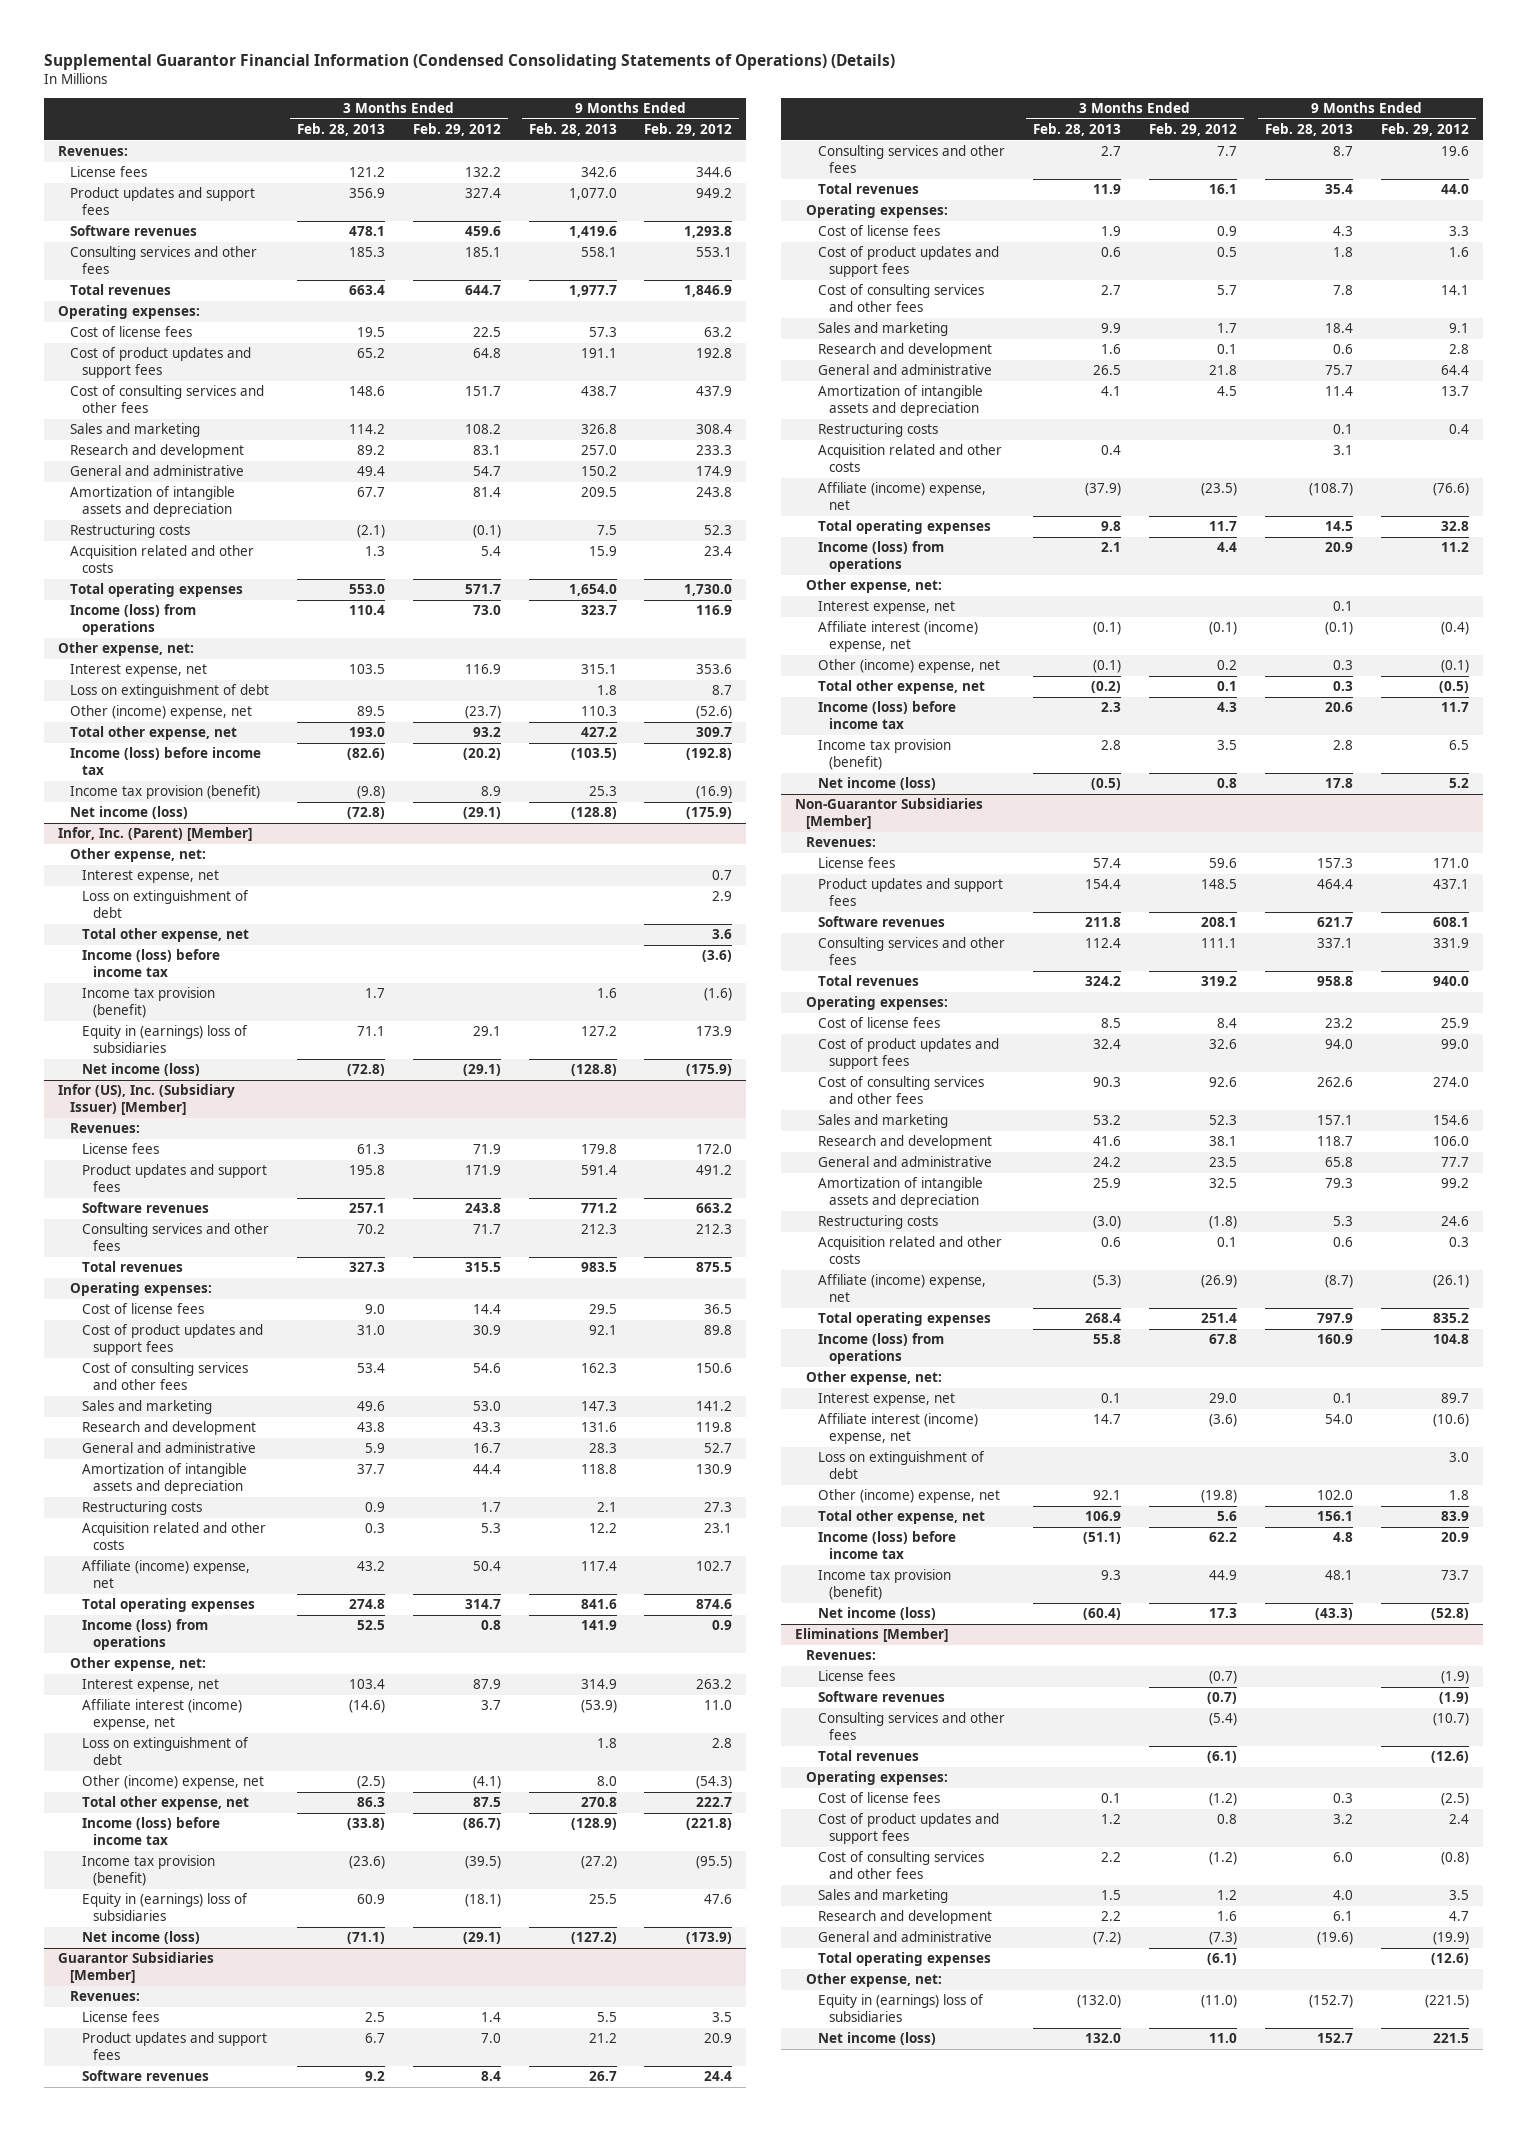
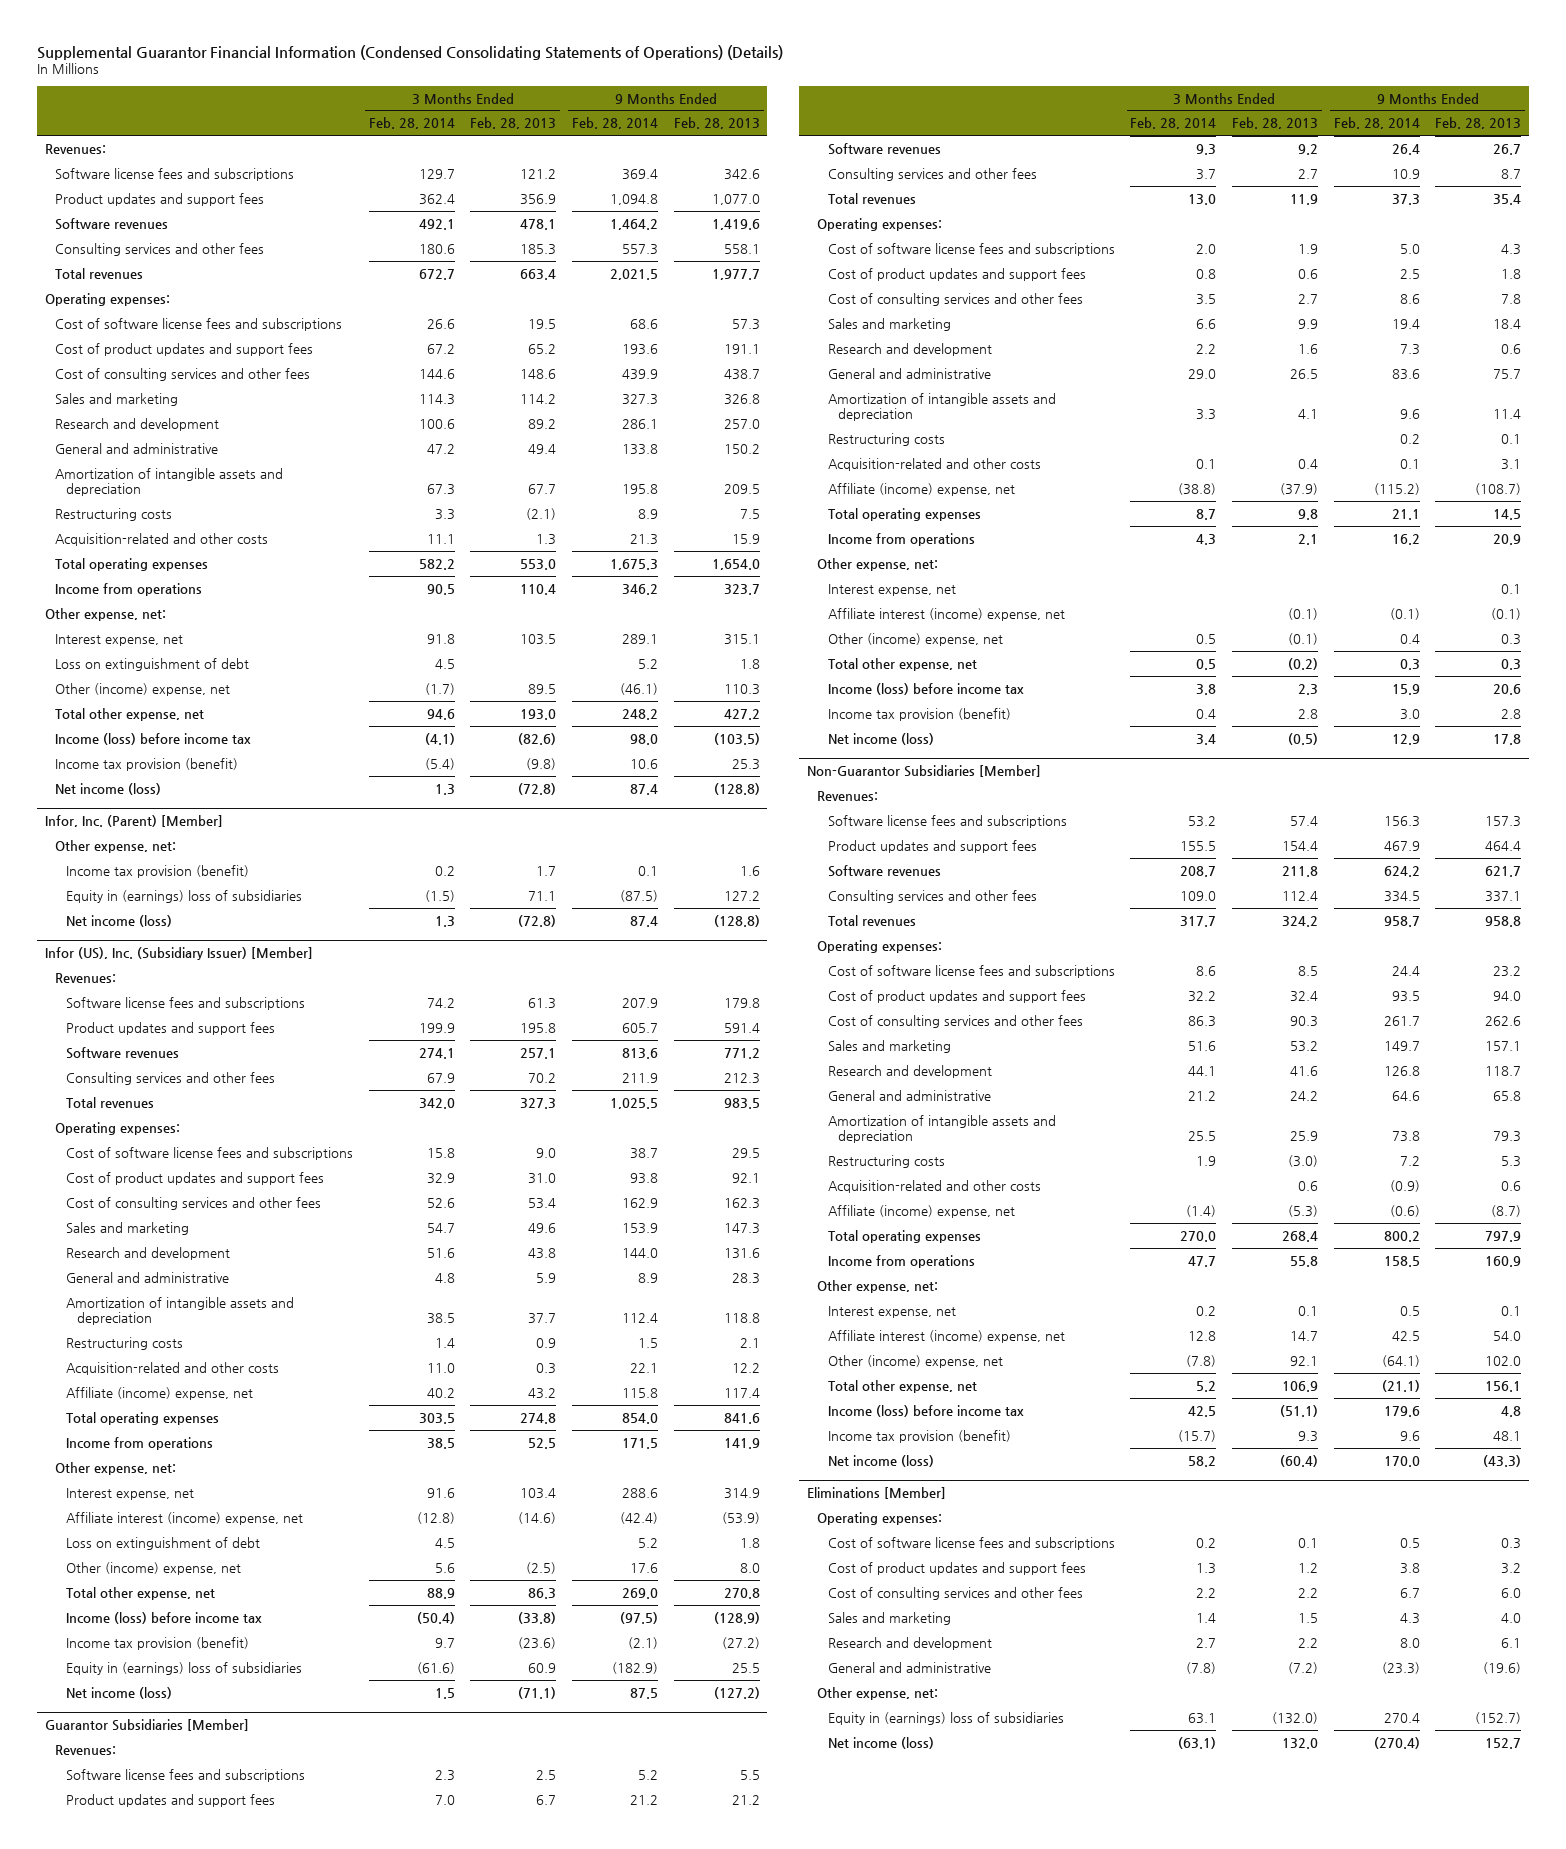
[412,123,501,137] Feb. 29, 2012 -> none
[644,123,733,137] Feb. 29, 2012 -> none
none -> [368,117,455,130] Feb. 28, 2014
none -> [571,117,658,130] Feb. 28, 2014
[69,166,147,178] License fees -> [55,167,295,181] Software license fees and subscriptions
[69,326,192,338] Cost of license fees -> [55,317,343,331] Cost of software license fees and subscriptions
[69,545,254,574] Acquisition related and other costs -> [55,532,269,546] Acquisition-related and other costs
[69,604,196,636] Income (loss) from operations -> [55,582,203,596] Income from operations
[81,870,219,884] Interest expense, net -> none
[81,890,249,919] Loss on extinguishment of debt -> none
[81,928,249,943] Total other expense, net -> none
[81,949,220,978] Income (loss) before income tax -> none
[81,1143,159,1155] License fees -> [66,996,306,1010] Software license fees and subscriptions
[81,1303,204,1315] Cost of license fees -> [66,1146,354,1160] Cost of software license fees and subscriptions
[81,1522,266,1551] Acquisition related and other costs -> [66,1361,280,1375] Acquisition-related and other costs
[81,1619,208,1651] Income (loss) from operations -> [66,1436,214,1450] Income from operations
[81,2011,159,2023] License fees -> [66,1768,306,1782] Software license fees and subscriptions
[817,225,940,237] Cost of license fees -> [827,242,1115,256] Cost of software license fees and subscriptions
[817,444,1002,473] Acquisition related and other costs -> [827,457,1041,471] Acquisition-related and other costs
[817,541,944,573] Income (loss) from operations -> [827,532,975,546] Income from operations
[817,857,895,869] License fees -> [827,814,1067,828] Software license fees and subscriptions
[817,1017,940,1029] Cost of license fees -> [827,964,1115,978] Cost of software license fees and subscriptions
[817,1236,1002,1265] Acquisition related and other costs -> [827,1179,1041,1193] Acquisition-related and other costs
[817,1333,944,1365] Income (loss) from operations -> [827,1254,975,1268] Income from operations
[817,1451,985,1480] Loss on extinguishment of debt -> none
[806,1650,877,1661] Revenues: -> none
[817,1670,895,1682] License fees -> none
[817,1691,945,1703] Software revenues -> none
[817,1712,1005,1741] Consulting services and other fees -> none
[817,1750,919,1762] Total revenues -> none
[817,1792,940,1804] Cost of license fees -> [827,1536,1115,1550] Cost of software license fees and subscriptions
[817,1952,991,1967] Total operating expenses -> none

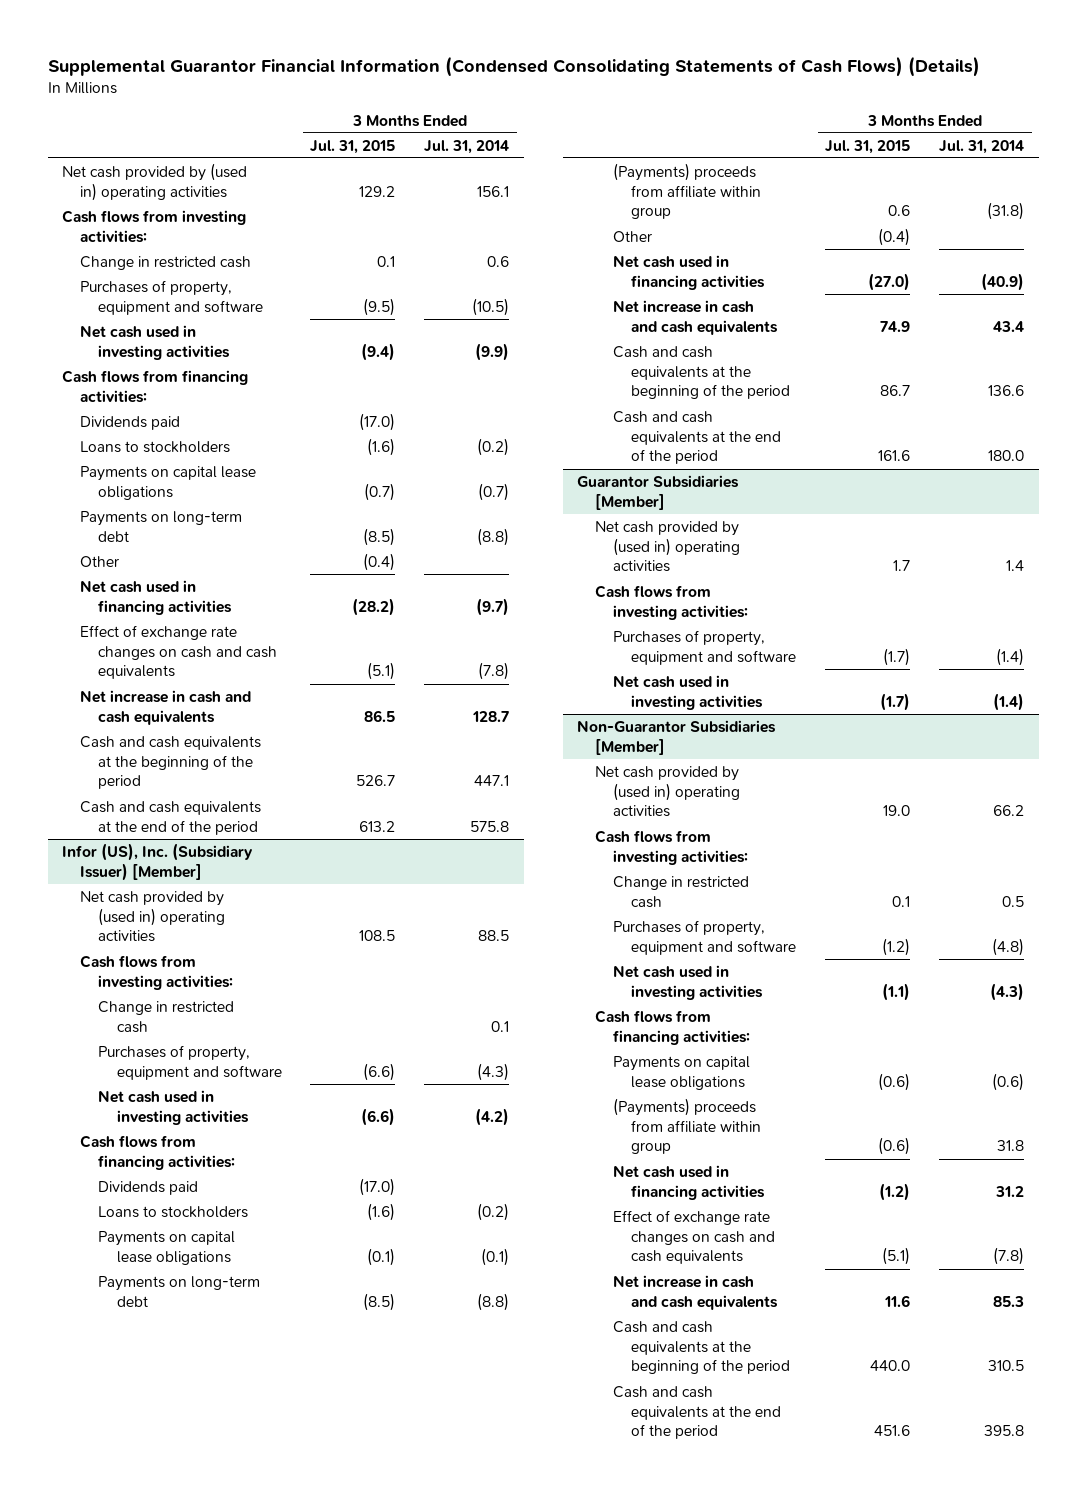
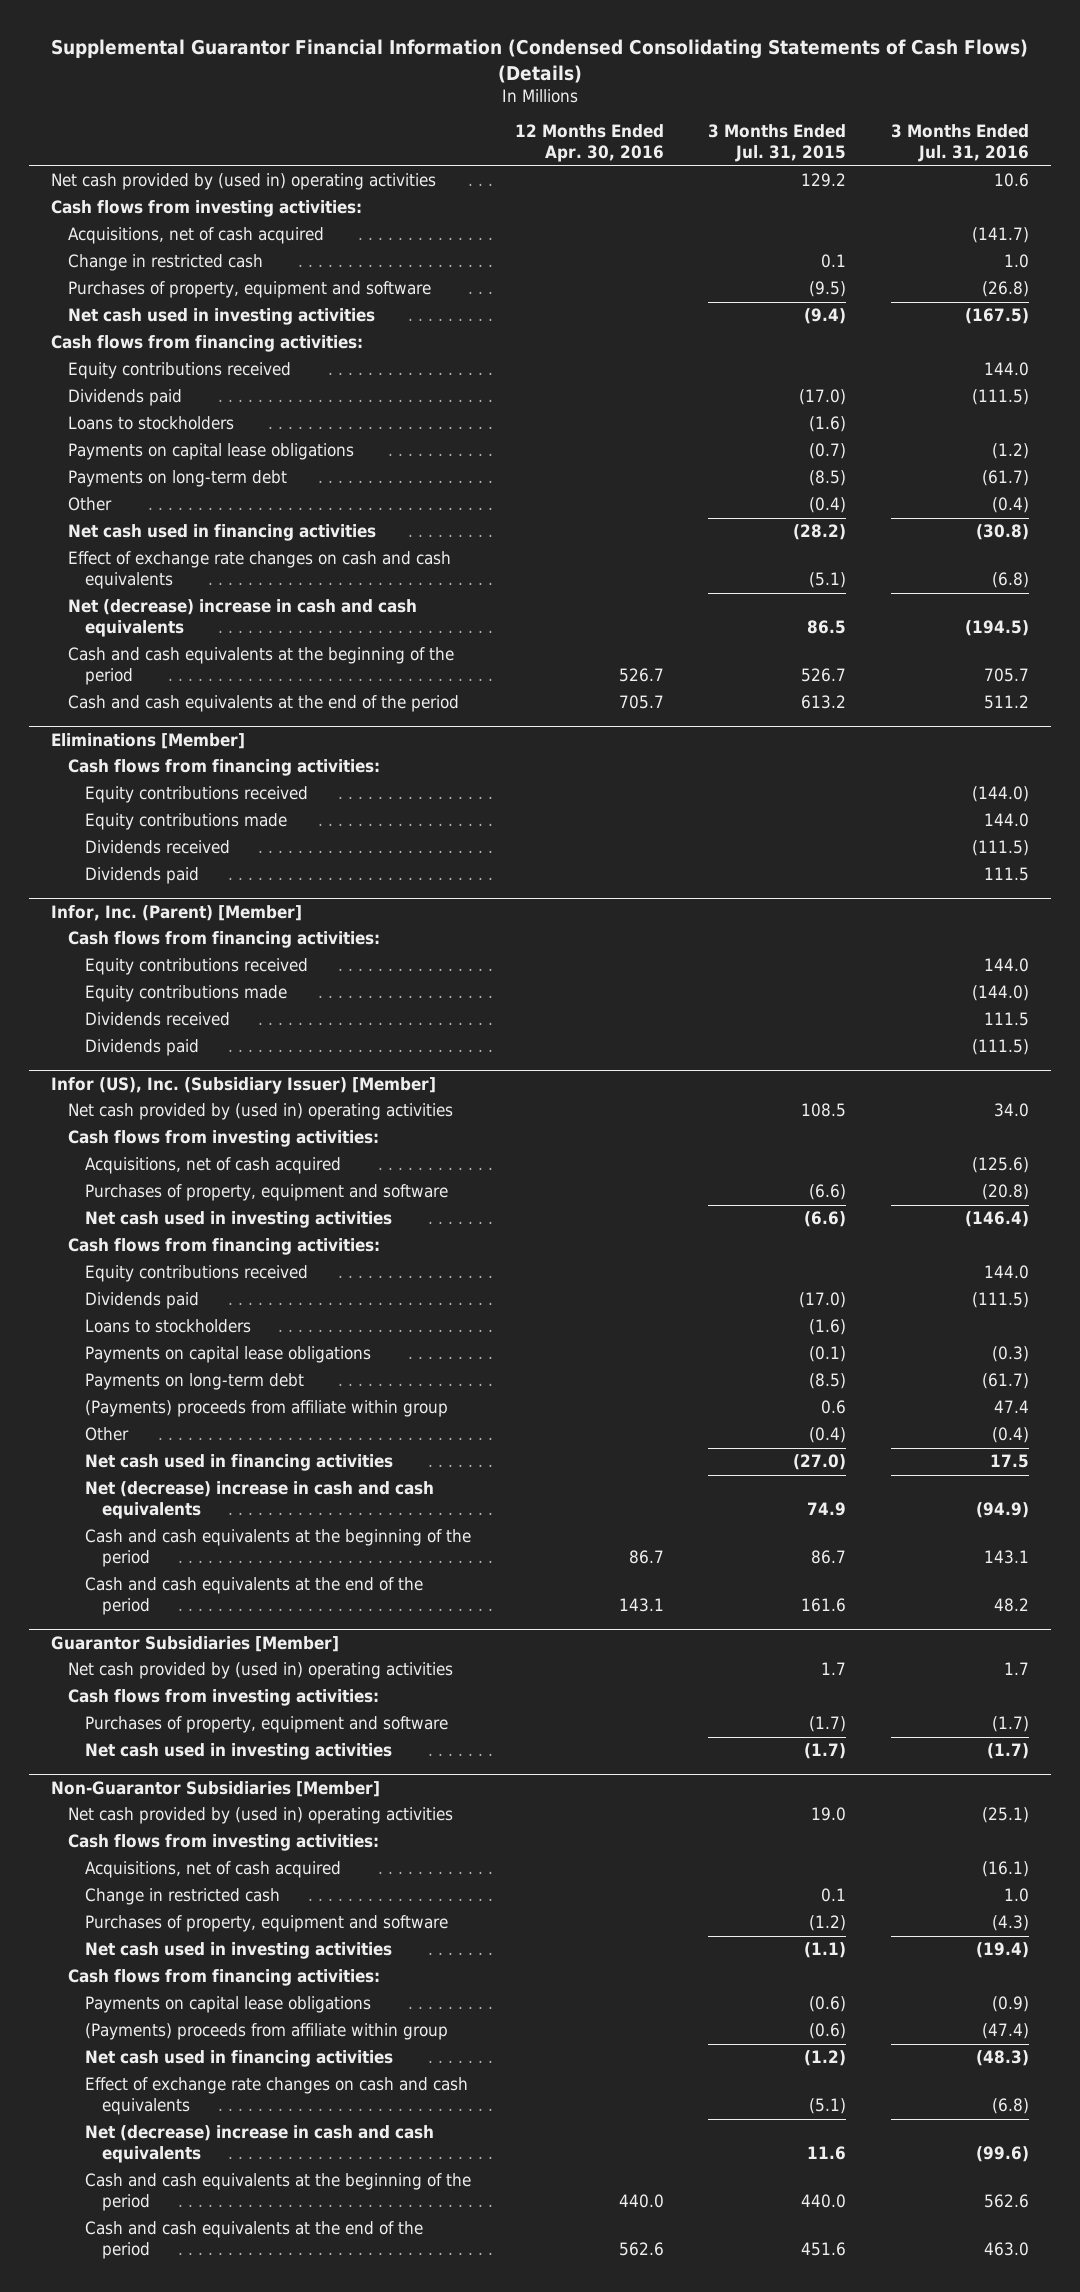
[424,139,510,154] Jul. 31, 2014 -> none
none -> [515,124,665,163] 12 Months Ended Apr. 30, 2016
none -> [890,124,1029,163] 3 Months Ended Jul. 31, 2016
none -> [68,227,325,245] Acquisitions, net of cash acquired
none -> [68,362,292,380] Equity contributions received
[80,689,252,725] Net increase in cash and cash equivalents -> [68,599,418,638] Net (decrease) increase in cash and cash equivalents
none -> [51,732,246,749] Eliminations [Member]
none -> [68,759,381,777] Cash flows from financing activities:
none -> [85,786,309,804] Equity contributions received
none -> [85,813,288,831] Equity contributions made
none -> [85,840,231,855] Dividends received
none -> [85,867,200,885] Dividends paid
none -> [51,904,303,921] Infor, Inc. (Parent) [Member]
none -> [68,931,381,949] Cash flows from financing activities:
none -> [85,958,309,976] Equity contributions received
none -> [85,985,288,1003] Equity contributions made
none -> [85,1012,231,1027] Dividends received
none -> [85,1039,200,1057] Dividends paid
[98,1000,235,1033] Change in restricted cash -> none
none -> [85,1157,342,1175] Acquisitions, net of cash acquired
none -> [85,1265,309,1283] Equity contributions received
[613,299,779,335] Net increase in cash and cash equivalents -> [85,1481,435,1520] Net (decrease) increase in cash and cash equivalents
none -> [85,1861,342,1879] Acquisitions, net of cash acquired
[613,1274,779,1310] Net increase in cash and cash equivalents -> [85,2125,435,2164] Net (decrease) increase in cash and cash equivalents

